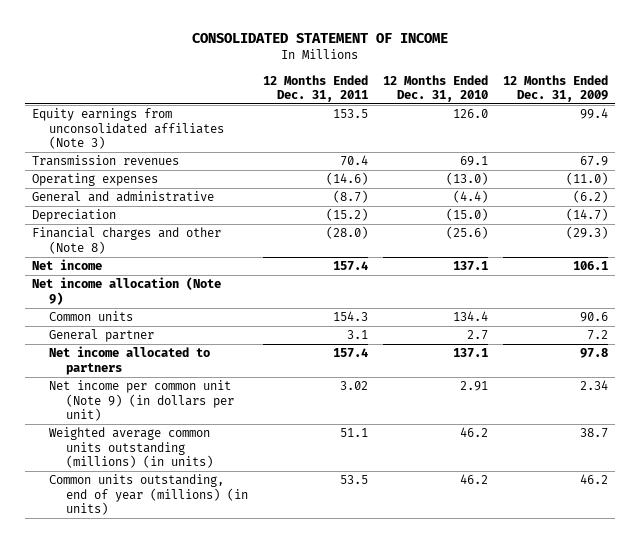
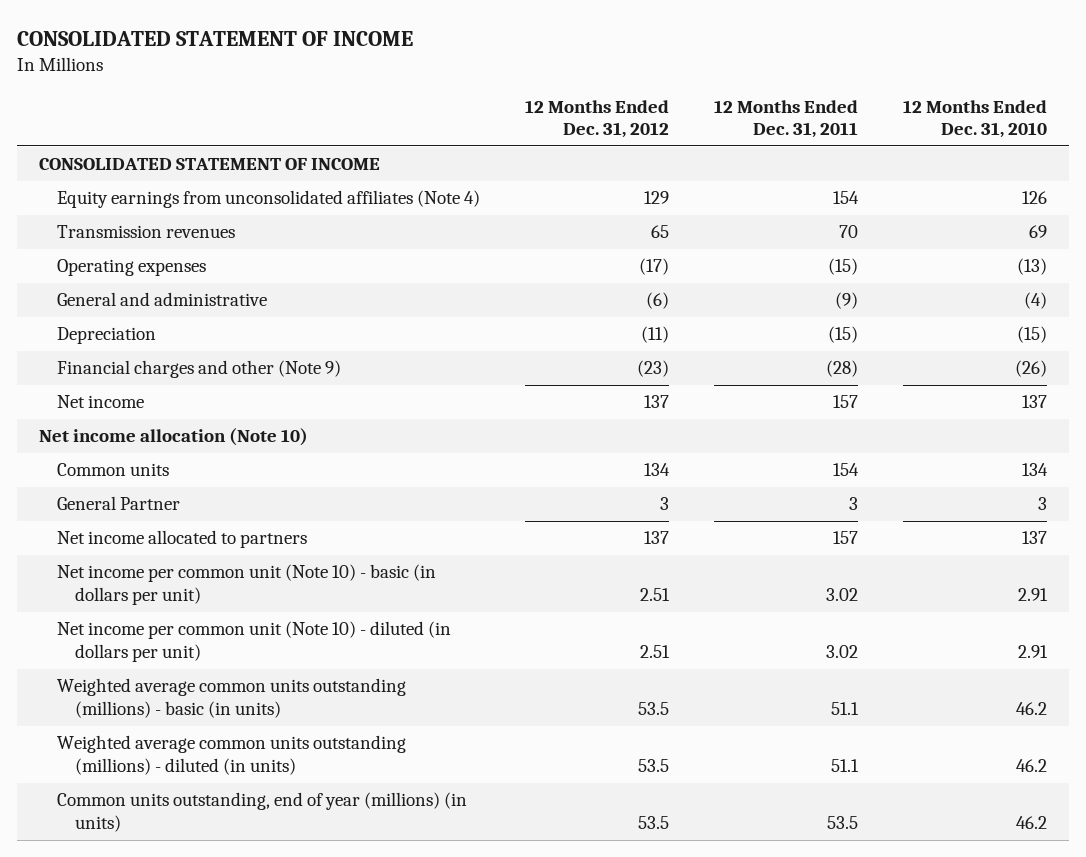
[502,74,608,102] 12 Months Ended Dec. 31, 2009 -> none
none -> [524,99,669,139] 12 Months Ended Dec. 31, 2012
none -> [39,158,381,171] CONSOLIDATED STATEMENT OF INCOME
[32,108,225,149] Equity earnings from unconsolidated affiliates (Note 3) -> [57,190,481,209] Equity earnings from unconsolidated affiliates (Note 4)
[332,109,368,119] 153.5 -> [832,191,859,205] 154
[452,109,488,119] 126.0 -> [1021,191,1047,205] 126
[339,155,368,167] 70.4 -> [838,225,858,239] 70
[459,156,488,167] 69.1 -> [1028,225,1047,239] 69
[325,172,368,186] (14.6) -> [827,258,858,276] (15)
[445,172,488,186] (13.0) -> [1016,258,1047,276] (13)
[332,190,368,204] (8.7) -> [834,292,858,310] (9)
[452,190,488,204] (4.4) -> [1023,292,1047,310] (4)
[325,208,368,222] (15.2) -> [827,326,858,344] (15)
[445,208,488,222] (15.0) -> [1016,326,1047,344] (15)
[32,227,222,254] Financial charges and other (Note 8) -> [57,360,342,379] Financial charges and other (Note 9)
[325,226,368,240] (28.0) -> [825,360,858,378] (28)
[445,226,488,240] (25.6) -> [1014,360,1047,378] (26)
[332,261,368,271] 157.4 -> [832,395,858,409] 157
[452,261,488,271] 137.1 -> [1021,395,1047,409] 137
[32,277,222,305] Net income allocation (Note 9) -> [39,428,309,447] Net income allocation (Note 10)
[332,311,368,322] 154.3 -> [832,463,859,477] 154
[452,311,488,322] 134.4 -> [1021,463,1048,477] 134
[49,329,155,343] General partner -> [57,496,181,511] General Partner
[346,330,368,340] 3.1 -> [848,497,858,511] 3
[466,330,488,341] 2.7 -> [1037,497,1047,511] 3
[332,348,368,358] 157.4 -> [832,531,858,545] 157
[452,348,488,358] 137.1 -> [1021,531,1047,545] 137
[49,380,235,421] Net income per common unit (Note 9) (in dollars per unit) -> [57,564,437,605] Net income per common unit (Note 10) - basic (in dollars per unit)
none -> [57,621,452,662] Net income per common unit (Note 10) - diluted (in dollars per unit)
[49,427,214,468] Weighted average common units outstanding (millions) (in units) -> [57,678,407,718] Weighted average common units outstanding (millions) - basic (in units)
none -> [57,735,407,775] Weighted average common units outstanding (millions) - diluted (in units)

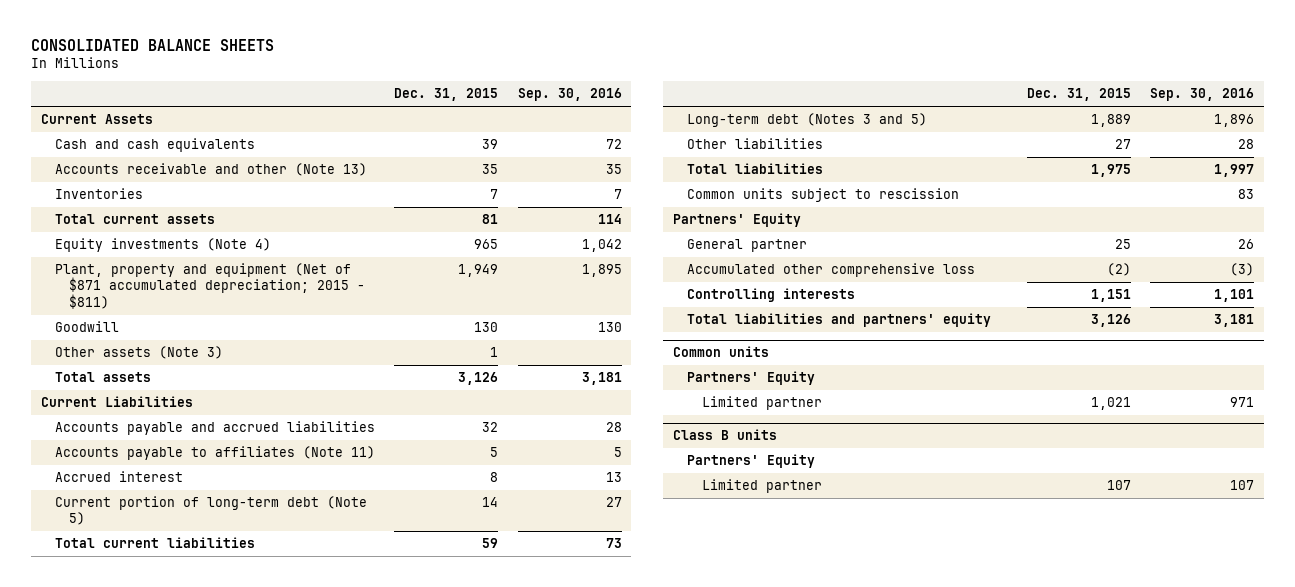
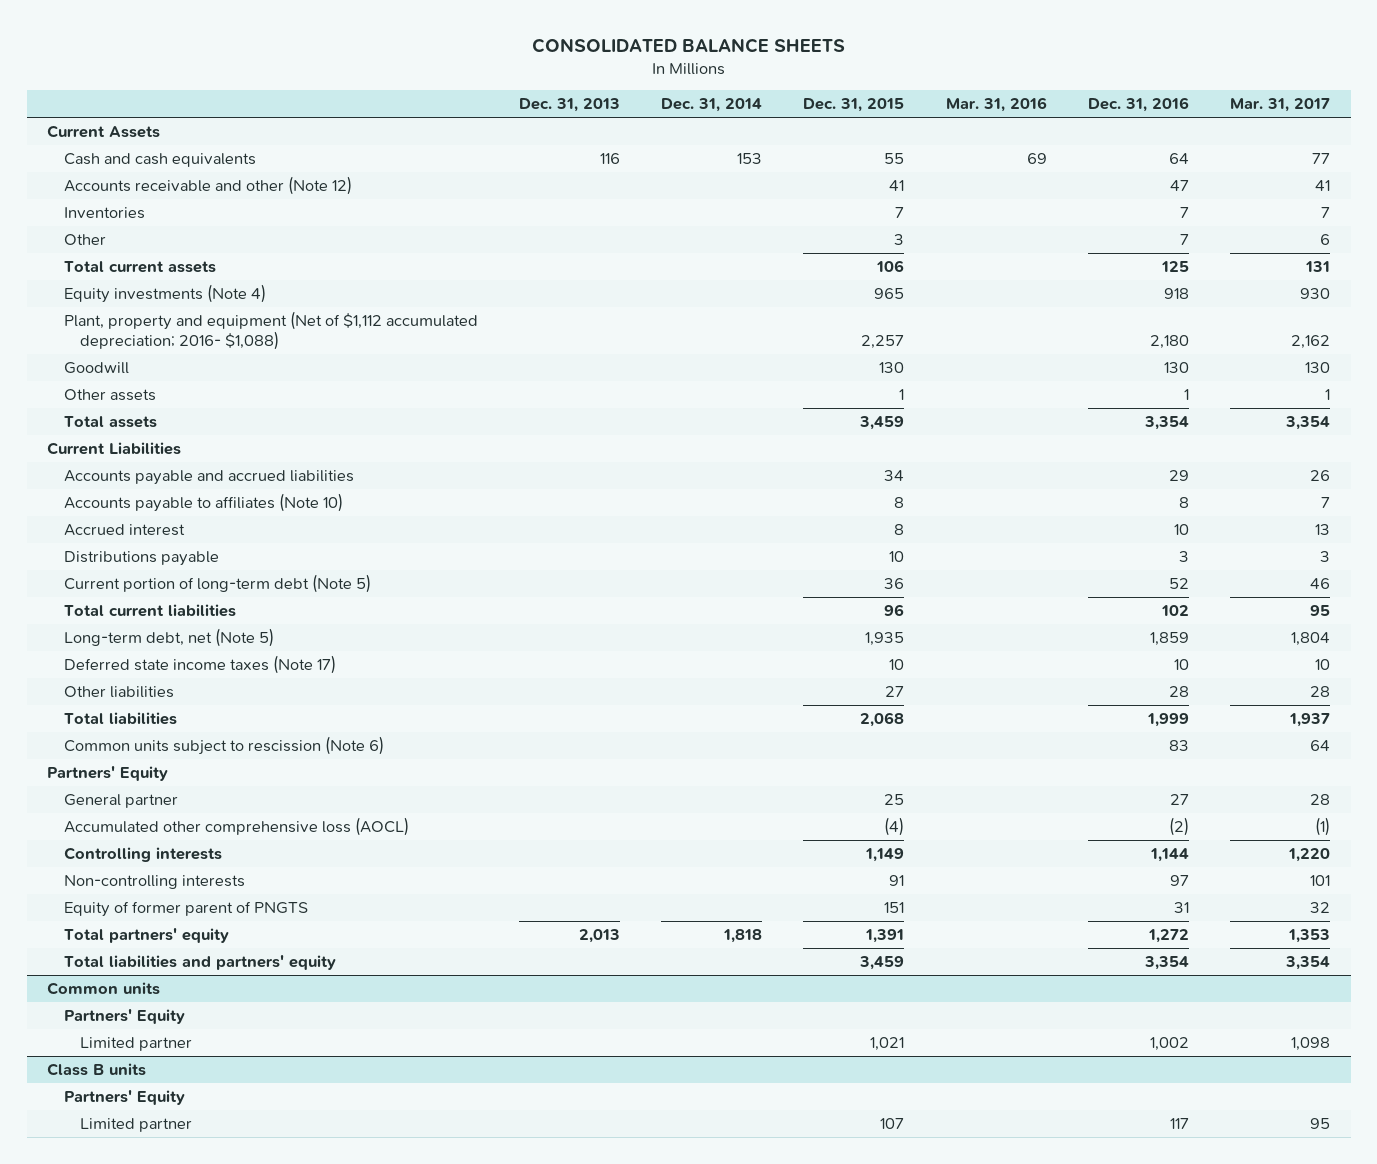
[517,88,622,102] Sep. 30, 2016 -> none
none -> [519,98,621,113] Dec. 31, 2013
none -> [661,98,763,113] Dec. 31, 2014
none -> [945,97,1047,113] Mar. 31, 2016
none -> [1087,97,1189,113] Dec. 31, 2016
none -> [1230,98,1331,113] Mar. 31, 2017
[482,139,499,150] 39 -> [884,152,905,164] 55
[54,163,367,177] Accounts receivable and other (Note 13) -> [63,175,352,195] Accounts receivable and other (Note 12)
[482,164,499,175] 35 -> [889,179,905,191] 41
none -> [63,233,106,245] Other
[482,214,499,225] 81 -> [876,259,905,272] 106
[54,263,366,309] Plant, property and equipment (Net of $871 accumulated depreciation; 2015 - $811) -> [63,310,478,351] Plant, property and equipment (Net of $1,112 accumulated depreciation; 2016- $1,088)
[458,264,499,278] 1,949 -> [861,335,905,350] 2,257
[54,346,223,360] Other assets (Note 3) -> [63,388,156,401] Other assets
[458,372,499,386] 3,126 -> [859,415,905,430] 3,459
[482,422,499,433] 32 -> [884,469,905,481] 34
[54,446,375,461] Accounts payable to affiliates (Note 11) -> [63,492,343,512] Accounts payable to affiliates (Note 10)
[490,447,499,458] 5 -> [894,496,905,508] 8
none -> [63,550,219,566] Distributions payable
[482,497,499,508] 14 -> [884,577,905,589] 36
[482,538,499,549] 59 -> [884,603,905,616] 96
[687,113,928,128] Long-term debt (Notes 3 and 5) -> [63,627,274,647] Long-term debt, net (Note 5)
[1090,114,1131,128] 1,889 -> [865,631,905,646] 1,935
none -> [63,654,336,674] Deferred state income taxes (Note 17)
[1090,164,1131,178] 1,975 -> [860,711,905,727] 2,068
[687,188,960,203] Common units subject to rescission -> [63,735,384,755] Common units subject to rescission (Note 6)
[687,263,976,278] Accumulated other comprehensive loss -> [63,816,409,836] Accumulated other comprehensive loss (AOCL)
[1106,263,1131,277] (2) -> [884,816,905,836] (4)
[1090,289,1131,303] 1,151 -> [865,847,905,862] 1,149
none -> [63,874,245,889] Non-controlling interests
none -> [63,900,308,917] Equity of former parent of PNGTS
none -> [63,927,229,943] Total partners' equity
[1090,314,1131,328] 3,126 -> [859,955,905,970] 3,459

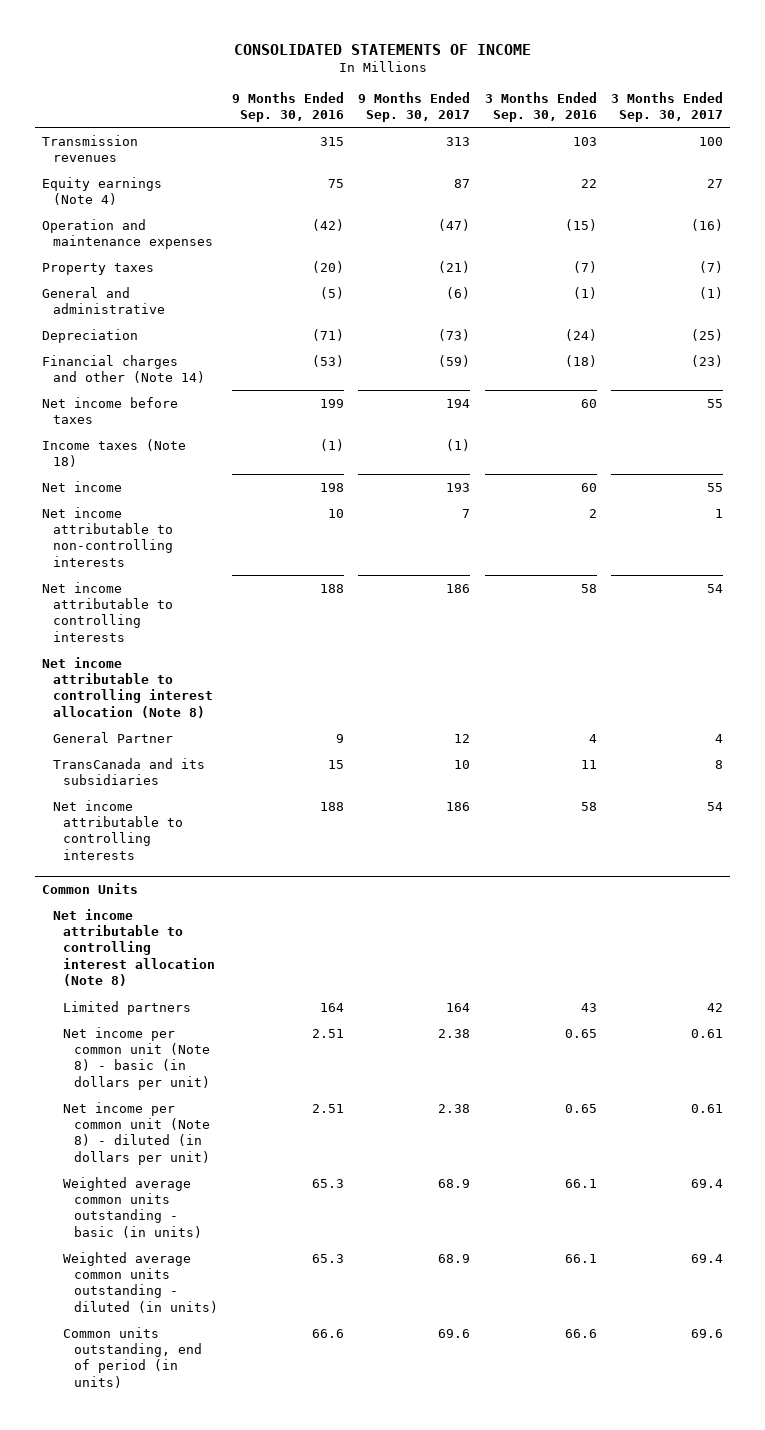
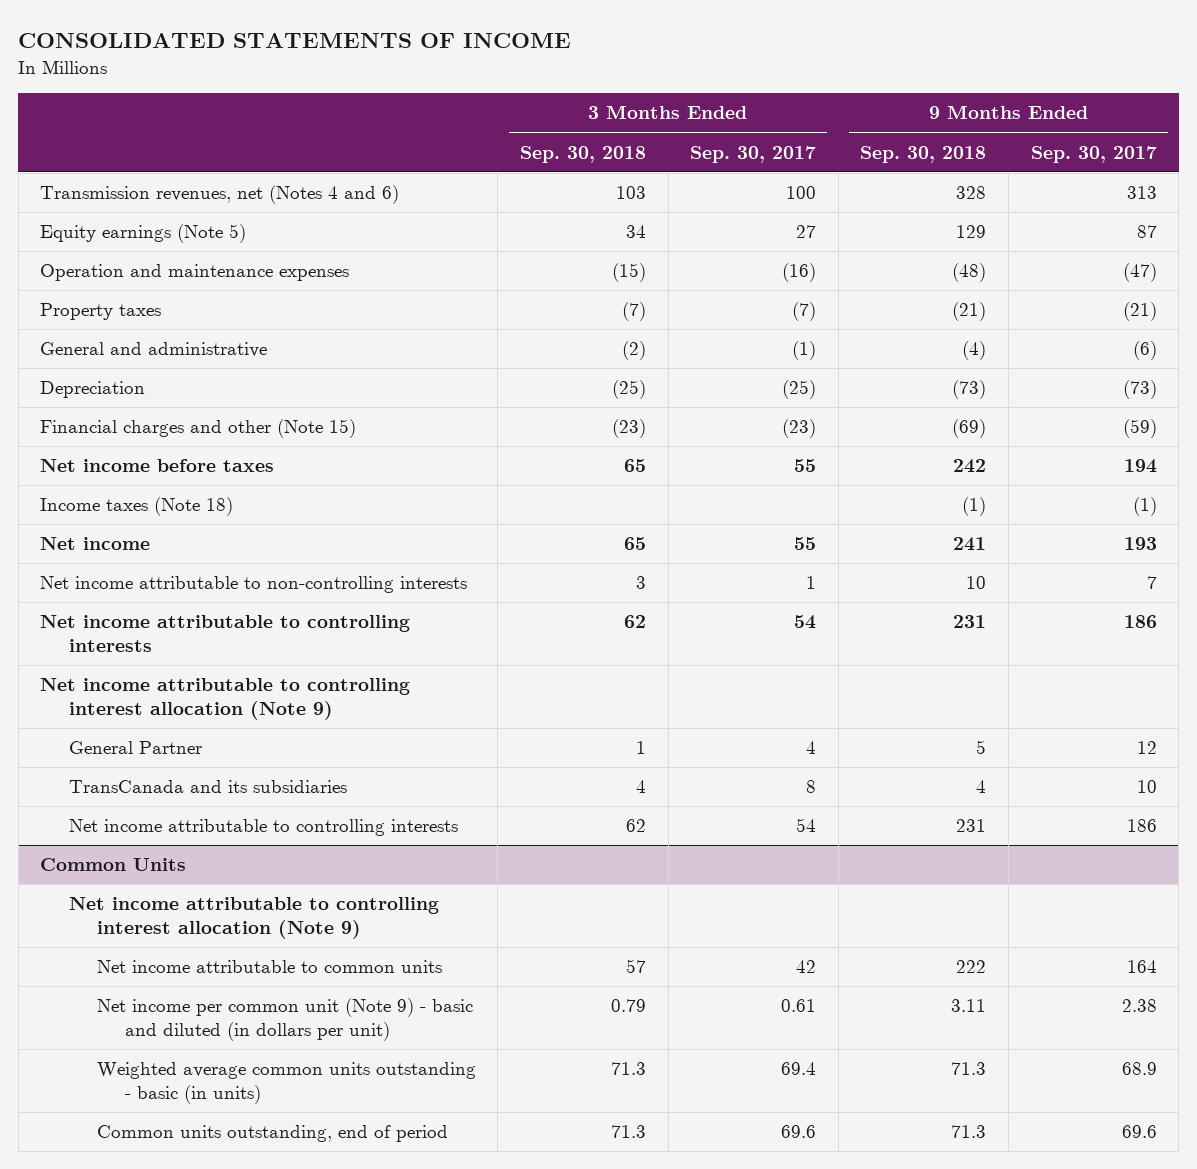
[232,91,345,123] 9 Months Ended Sep. 30, 2016 -> none
[484,91,597,123] 3 Months Ended Sep. 30, 2016 -> none
none -> [519,145,646,163] Sep. 30, 2018
none -> [860,145,987,163] Sep. 30, 2018
[42,134,139,163] Transmission revenues -> [40,185,400,205] Transmission revenues, net (Notes 4 and 6)
[42,176,163,206] Equity earnings (Note 4) -> [40,224,247,244] Equity earnings (Note 5)
[42,354,205,384] Financial charges and other (Note 14) -> [40,419,357,439] Financial charges and other (Note 15)
[42,656,213,718] Net income attributable to controlling interest allocation (Note 8) -> [40,678,411,721] Net income attributable to controlling interest allocation (Note 9)
[63,1101,210,1165] Net income per common unit (Note 8) - diluted (in dollars per unit) -> none
[52,908,216,987] Net income attributable to controlling interest allocation (Note 8) -> [68,897,439,940] Net income attributable to controlling interest allocation (Note 9)
[63,1000,192,1015] Limited partners -> [96,960,442,974] Net income attributable to common units
[63,1026,210,1090] Net income per common unit (Note 8) - basic (in dollars per unit) -> [96,998,473,1042] Net income per common unit (Note 9) - basic and diluted (in dollars per unit)
[63,1251,218,1313] Weighted average common units outstanding - diluted (in units) -> none
[63,1326,202,1388] Common units outstanding, end of period (in units) -> [96,1125,448,1143] Common units outstanding, end of period

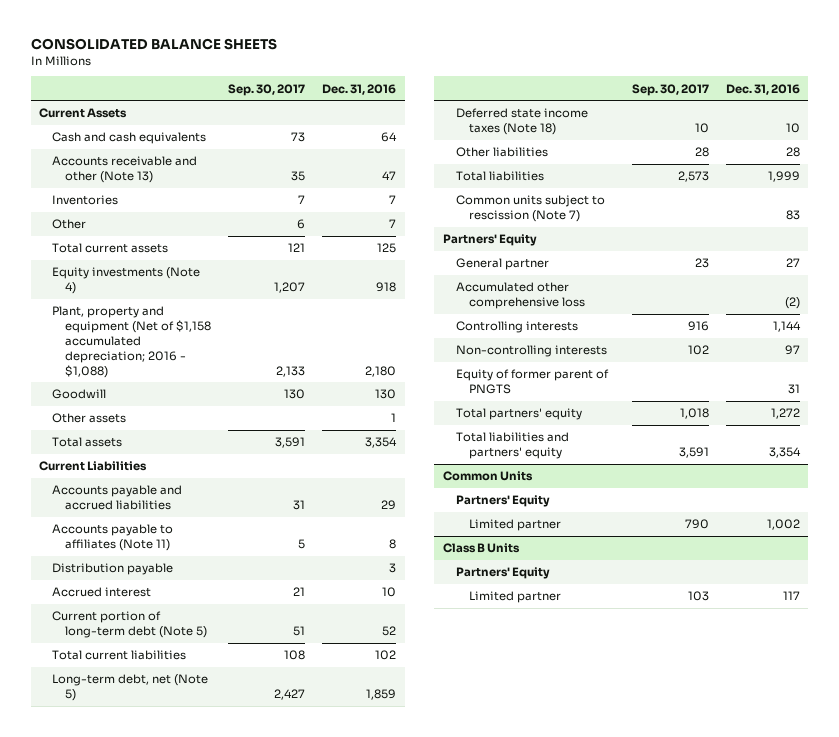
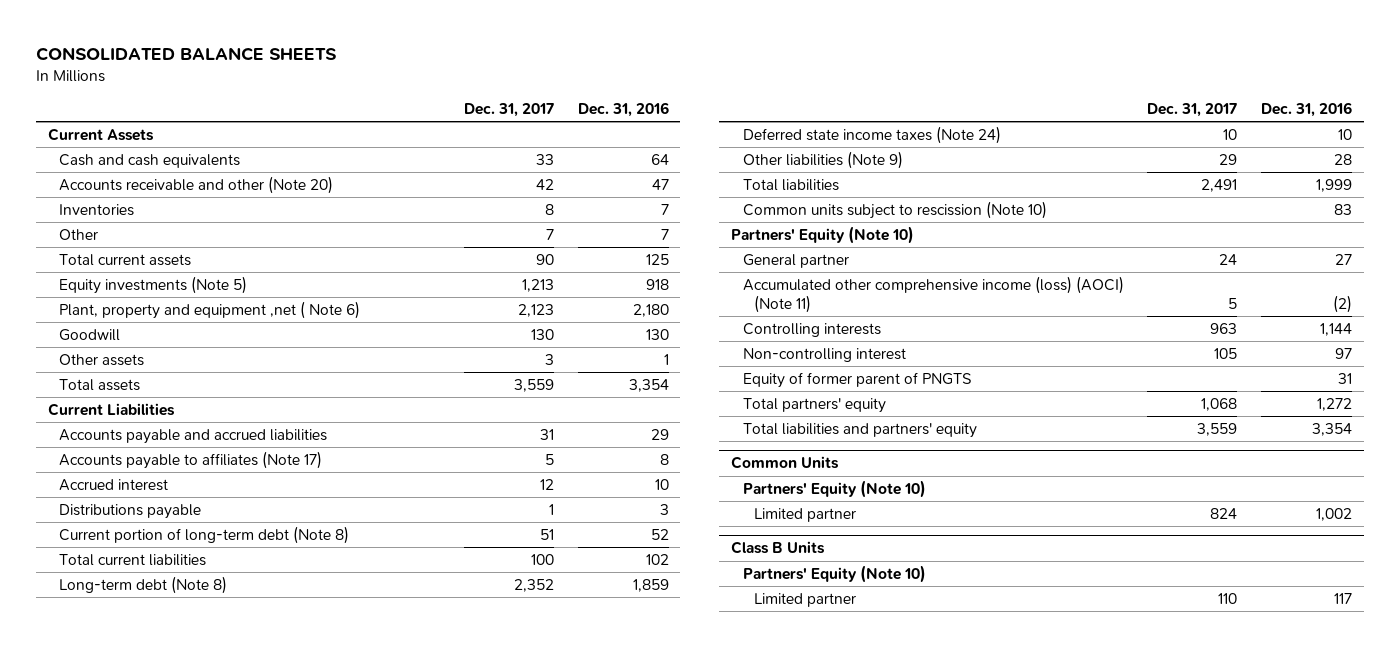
[228,83,306,96] Sep. 30, 2017 -> none
none -> [463,103,554,118] Dec. 31, 2017
[52,156,198,184] Accounts receivable and other (Note 13) -> [58,175,333,194] Accounts receivable and other (Note 20)
[52,267,201,295] Equity investments (Note 4) -> [58,275,247,294] Equity investments (Note 5)
[52,306,212,378] Plant, property and equipment (Net of $1,158 accumulated depreciation; 2016 - $1,088) -> [58,300,360,319] Plant, property and equipment ,net ( Note 6)
[52,563,174,576] Distribution payable -> none
[52,524,174,552] Accounts payable to affiliates (Note 11) -> [58,450,322,469] Accounts payable to affiliates (Note 17)
none -> [58,503,201,519] Distributions payable
[52,611,208,639] Current portion of long-term debt (Note 5) -> [58,525,349,544] Current portion of long-term debt (Note 8)
[52,674,209,702] Long-term debt, net (Note 5) -> [58,575,227,594] Long-term debt (Note 8)
[455,108,588,136] Deferred state income taxes (Note 18) -> [742,125,1001,144] Deferred state income taxes (Note 24)
[455,147,548,158] Other liabilities -> [742,150,903,169] Other liabilities (Note 9)
[455,195,605,223] Common units subject to rescission (Note 7) -> [742,200,1047,219] Common units subject to rescission (Note 10)
[442,234,537,247] Partners' Equity -> [731,225,915,244] Partners' Equity (Note 10)
[455,282,585,310] Accumulated other comprehensive loss -> [742,275,1124,314] Accumulated other comprehensive income (loss) (AOCI) (Note 11)
[455,345,607,358] Non-controlling interests -> [742,347,906,362] Non-controlling interest
[455,495,550,508] Partners' Equity -> [742,479,926,498] Partners' Equity (Note 10)
[455,567,550,580] Partners' Equity -> [742,564,926,583] Partners' Equity (Note 10)

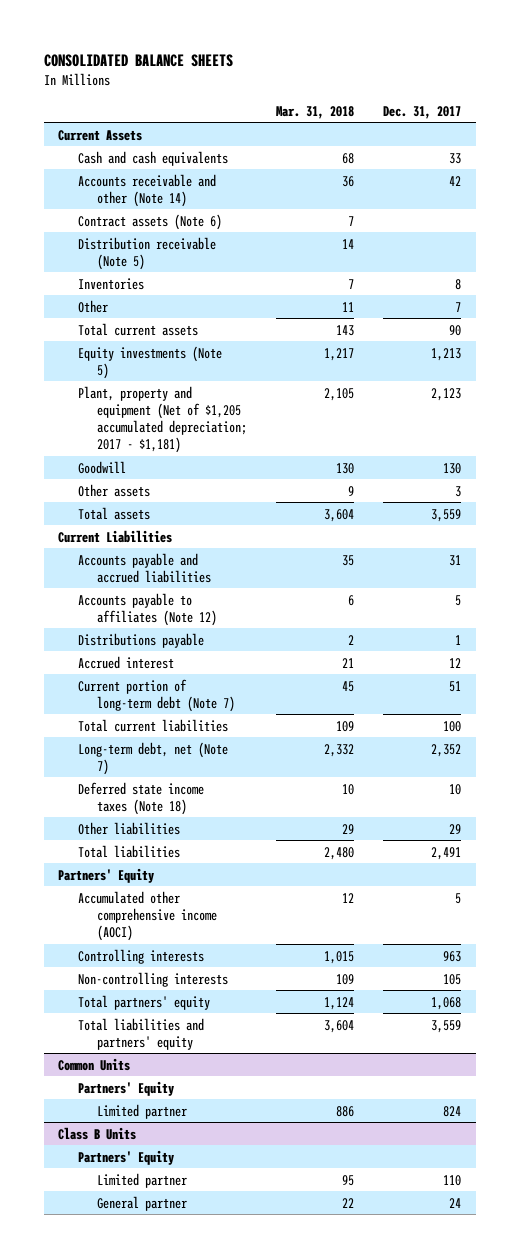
[577,102,669,118] Dec. 31, 2016 -> none
none -> [276,105,355,119] Mar. 31, 2018
[58,175,333,194] Accounts receivable and other (Note 20) -> [77,173,216,207] Accounts receivable and other (Note 14)
none -> [77,213,222,230] Contract assets (Note 6)
none -> [77,236,216,270] Distribution receivable (Note 5)
[58,300,360,319] Plant, property and equipment ,net ( Note 6) -> [77,385,247,454] Plant, property and equipment (Net of $1,205 accumulated depreciation; 2017 - $1,181)
[58,450,322,469] Accounts payable to affiliates (Note 17) -> [77,592,217,626] Accounts payable to affiliates (Note 12)
[58,478,168,491] Accrued interest -> [77,655,174,669] Accrued interest
[58,525,349,544] Current portion of long-term debt (Note 8) -> [77,678,235,712] Current portion of long-term debt (Note 7)
[58,575,227,594] Long-term debt (Note 8) -> [77,741,228,775] Long-term debt, net (Note 7)
[742,125,1001,144] Deferred state income taxes (Note 24) -> [77,781,204,815] Deferred state income taxes (Note 18)
[742,150,903,169] Other liabilities (Note 9) -> [77,821,180,835] Other liabilities
[742,200,1047,219] Common units subject to rescission (Note 10) -> none
[742,253,849,268] General partner -> none
[731,225,915,244] Partners' Equity (Note 10) -> [58,867,155,883] Partners' Equity
[742,275,1124,314] Accumulated other comprehensive income (loss) (AOCI) (Note 11) -> [77,890,217,942] Accumulated other comprehensive income (AOCI)
[742,371,972,388] Equity of former parent of PNGTS -> none
[742,347,906,362] Non-controlling interest -> [77,971,228,987] Non-controlling interests
[742,479,926,498] Partners' Equity (Note 10) -> [77,1080,174,1096] Partners' Equity
[742,564,926,583] Partners' Equity (Note 10) -> [77,1149,174,1165] Partners' Equity
none -> [96,1195,187,1211] General partner

